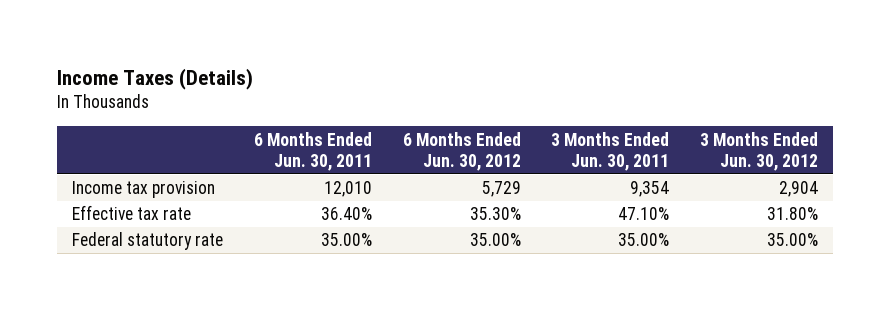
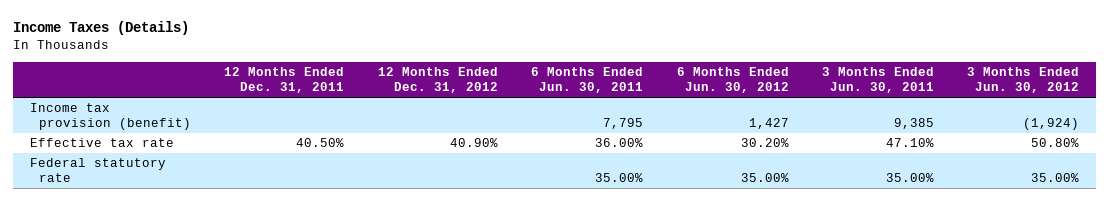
none -> [224,66,345,93] 12 Months Ended Dec. 31, 2011
none -> [377,66,498,93] 12 Months Ended Dec. 31, 2012
[72,181,216,199] Income tax provision -> [29,103,191,131] Income tax provision (benefit)
[323,181,372,198] 12,010 -> [603,118,644,130] 7,795
[481,181,521,198] 5,729 -> [748,118,789,130] 1,427
[630,181,670,198] 9,354 -> [894,118,935,130] 9,385
[778,181,818,198] 2,904 -> [1023,118,1080,131] (1,924)
[320,207,372,221] 36.40% -> [595,138,644,148] 36.00%
[469,207,521,221] 35.30% -> [740,138,789,148] 30.20%
[766,207,818,221] 31.80% -> [1031,138,1080,148] 50.80%

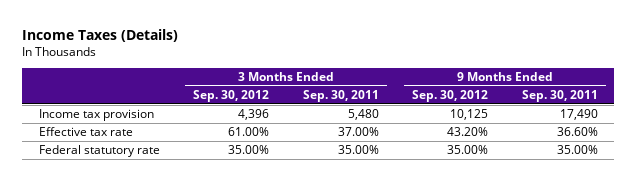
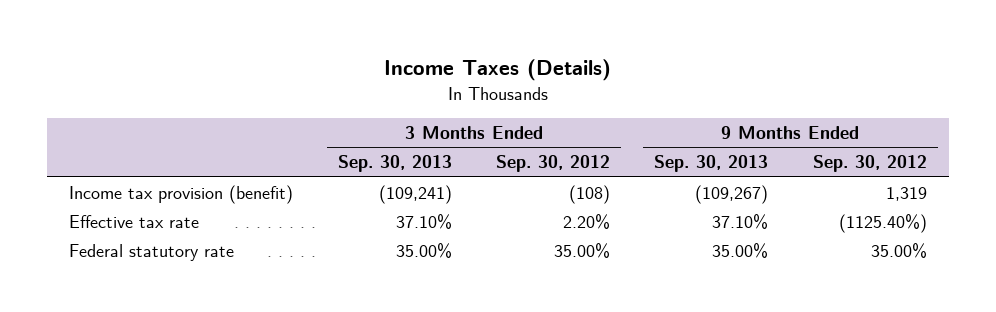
[302,89,379,102] Sep. 30, 2011 -> none
[521,89,598,102] Sep. 30, 2011 -> none
none -> [337,155,452,173] Sep. 30, 2013
none -> [654,155,769,173] Sep. 30, 2013
[38,109,154,122] Income tax provision -> [69,185,294,205] Income tax provision (benefit)
[238,109,270,121] 4,396 -> [569,185,611,205] (108)
[450,109,489,121] 10,125 -> [885,187,927,202] 1,319
[228,127,270,137] 61.00% -> [563,214,611,230] 2.20%
[447,127,489,137] 43.20% -> [838,214,927,234] (1125.40%)

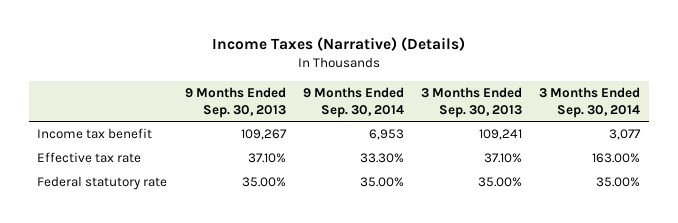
[384,59,612,82] Income Taxes (Details) -> [211,37,465,52] Income Taxes (Narrative) (Details)
[496,155,611,173] Sep. 30, 2012 -> none
[812,155,927,173] Sep. 30, 2012 -> none
none -> [302,86,404,118] 9 Months Ended Sep. 30, 2014
none -> [539,86,641,118] 3 Months Ended Sep. 30, 2014
[69,185,294,205] Income tax provision (benefit) -> [37,128,153,140] Income tax benefit
[378,185,452,205] (109,241) -> [479,129,523,141] 109,241
[695,185,769,205] (109,267) -> [240,129,287,141] 109,267

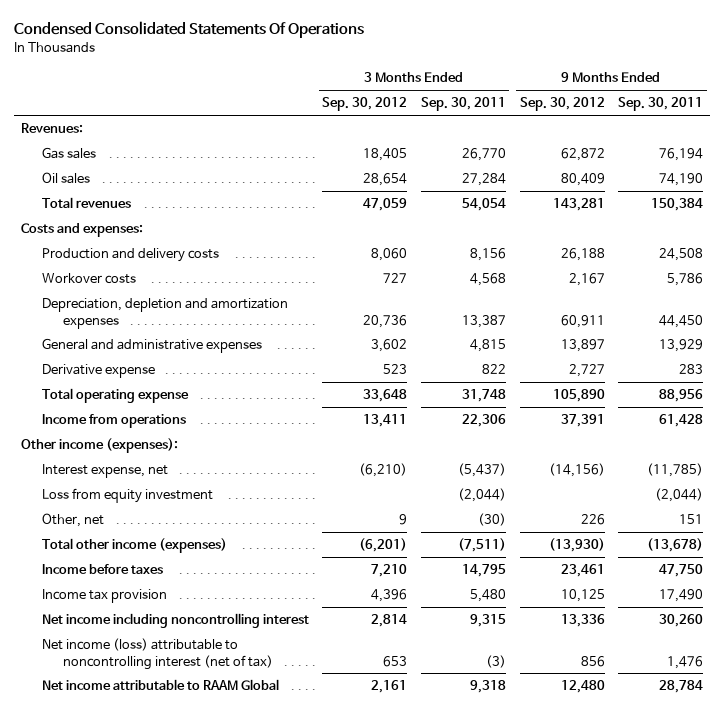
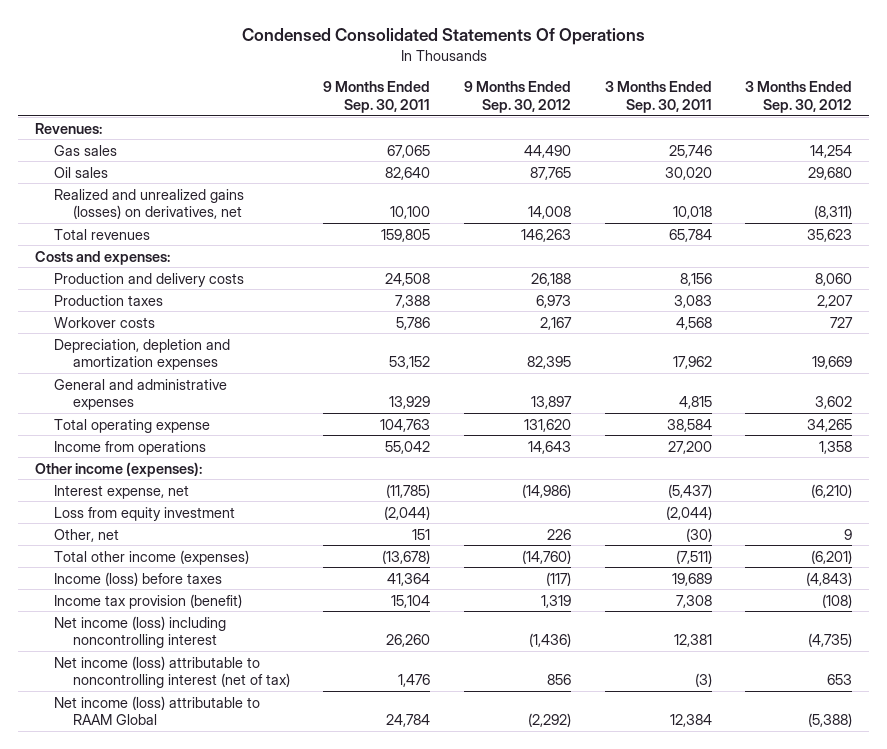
[363,148,408,162] 18,405 -> [810,144,853,158] 14,254
[461,148,506,162] 26,770 -> [668,144,712,158] 25,746
[560,148,605,162] 62,872 -> [524,144,572,158] 44,490
[659,148,704,162] 76,194 -> [387,144,431,158] 67,065
[363,173,408,187] 28,654 -> [808,166,853,180] 29,680
[461,173,506,187] 27,284 -> [664,166,712,180] 30,020
[560,173,605,187] 80,409 -> [530,166,572,180] 87,765
[659,173,704,187] 74,190 -> [385,166,431,180] 82,640
none -> [53,188,244,220] Realized and unrealized gains (losses) on derivatives, net
[363,198,408,212] 47,059 -> [807,228,853,242] 35,623
[461,198,506,212] 54,054 -> [668,228,712,242] 65,784
[552,198,605,212] 143,281 -> [521,228,572,242] 146,263
[651,198,704,212] 150,384 -> [381,228,431,242] 159,805
none -> [53,294,163,306] Production taxes
[363,314,408,328] 20,736 -> [812,356,853,370] 19,669
[461,314,506,328] 13,387 -> [672,356,712,370] 17,962
[560,314,605,328] 60,911 -> [527,356,572,370] 82,395
[659,314,704,328] 44,450 -> [389,356,431,370] 53,152
[41,364,155,379] Derivative expense -> none
[363,389,408,403] 33,648 -> [807,418,853,432] 34,265
[461,389,506,403] 31,748 -> [666,418,712,432] 38,584
[552,389,605,403] 105,890 -> [524,418,572,432] 131,620
[659,389,704,403] 88,956 -> [380,418,431,432] 104,763
[363,414,408,428] 13,411 -> [819,440,853,454] 1,358
[461,414,506,428] 22,306 -> [667,440,712,454] 27,200
[560,414,605,428] 37,391 -> [528,440,572,454] 14,643
[659,414,704,428] 61,428 -> [385,440,431,454] 55,042
[548,463,605,478] (14,156) -> [522,483,572,498] (14,986)
[548,538,605,553] (13,930) -> [522,549,572,564] (14,760)
[41,564,163,575] Income before taxes -> [53,571,222,586] Income (loss) before taxes
[371,564,408,578] 7,210 -> [806,571,853,586] (4,843)
[461,564,506,578] 14,795 -> [671,572,712,586] 19,689
[560,564,605,578] 23,461 -> [546,571,572,586] (117)
[659,564,704,578] 47,750 -> [387,572,431,586] 41,364
[41,589,167,604] Income tax provision -> [53,593,242,609] Income tax provision (benefit)
[371,589,408,603] 4,396 -> [822,593,853,608] (108)
[469,589,506,603] 5,480 -> [675,594,712,608] 7,308
[560,589,605,603] 10,125 -> [541,594,572,608] 1,319
[659,589,704,603] 17,490 -> [391,594,431,608] 15,104
[41,613,309,629] Net income including noncontrolling interest -> [53,615,226,649] Net income (loss) including noncontrolling interest
[371,614,408,628] 2,814 -> [808,633,853,648] (4,735)
[469,614,506,628] 9,315 -> [673,634,712,648] 12,381
[560,614,605,628] 13,336 -> [529,633,572,648] (1,436)
[659,614,704,628] 30,260 -> [386,634,431,648] 26,260
[41,679,279,691] Net income attributable to RAAM Global -> [53,695,260,726] Net income (loss) attributable to RAAM Global
[371,680,408,694] 2,161 -> [808,713,853,728] (5,388)
[469,680,506,694] 9,318 -> [669,714,712,728] 12,384
[560,680,605,694] 12,480 -> [528,713,572,728] (2,292)
[659,680,704,694] 28,784 -> [386,714,431,728] 24,784

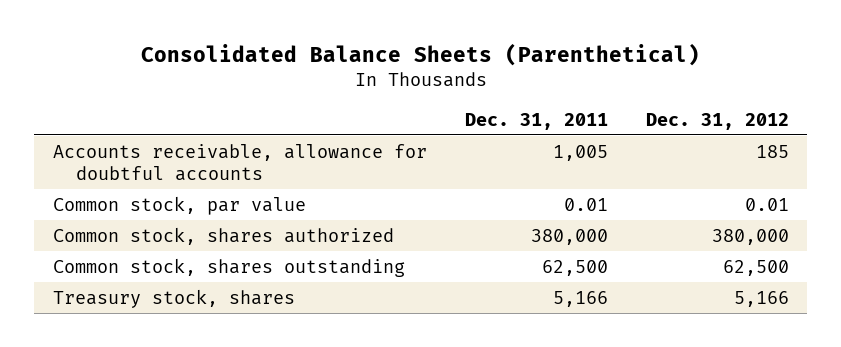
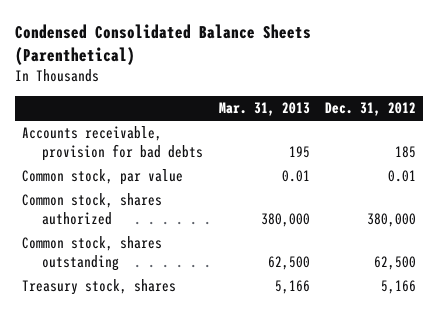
[140,42,700,66] Consolidated Balance Sheets (Parenthetical) -> [14,23,311,65] Condensed Consolidated Balance Sheets (Parenthetical)
[464,112,608,130] Dec. 31, 2011 -> none
none -> [218,102,310,117] Mar. 31, 2013
[52,143,427,182] Accounts receivable, allowance for doubtful accounts -> [22,126,204,161] Accounts receivable, provision for bad debts

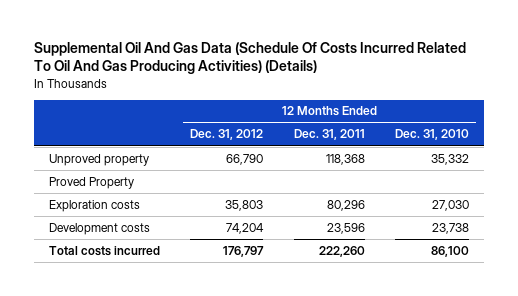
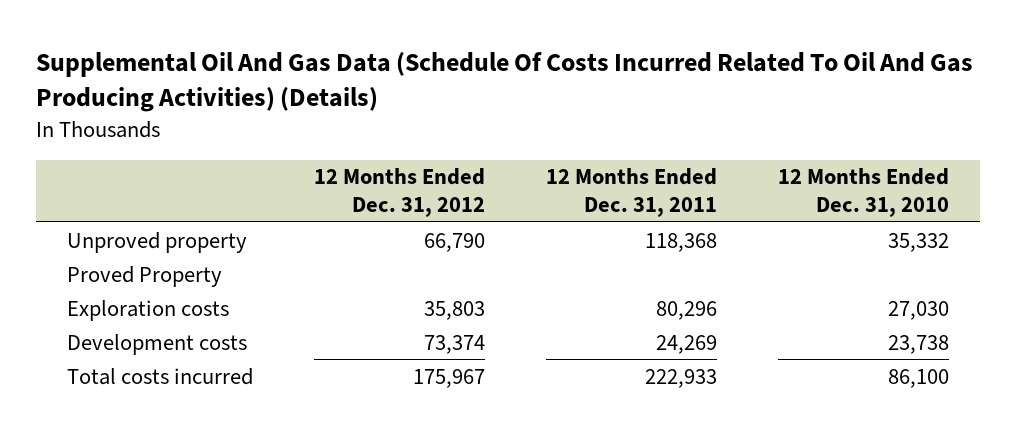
[226,222,265,234] 74,204 -> [423,334,485,354] 73,374
[326,222,365,234] 23,596 -> [656,334,718,354] 24,269
[223,245,265,257] 176,797 -> [412,368,485,388] 175,967
[318,245,365,257] 222,260 -> [645,368,718,388] 222,933

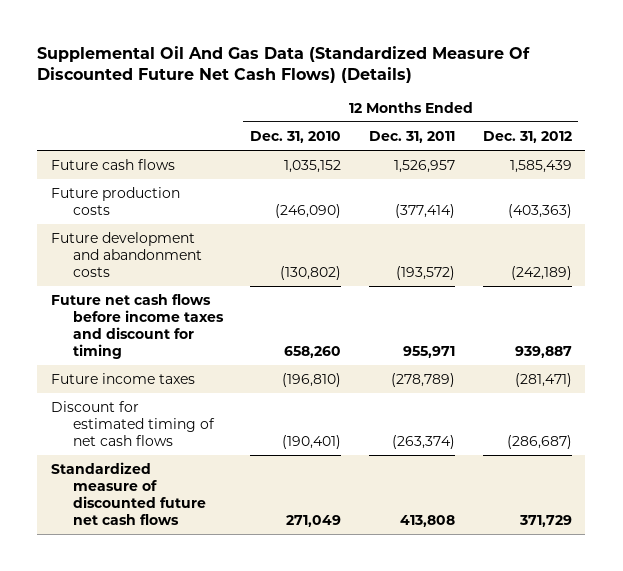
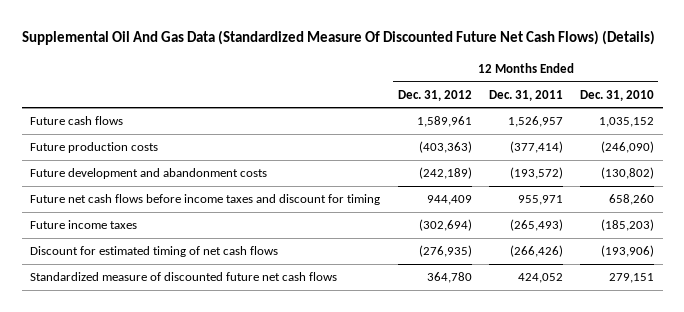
[509,159,572,173] 1,585,439 -> [416,116,472,128] 1,589,961
[514,346,572,359] 939,887 -> [426,195,472,206] 944,409
[282,372,342,387] (196,810) -> [600,219,654,232] (185,203)
[390,372,455,387] (278,789) -> [509,219,563,232] (265,493)
[514,372,572,387] (281,471) -> [418,219,472,232] (302,694)
[282,434,342,449] (190,401) -> [600,245,654,258] (193,906)
[391,434,455,449] (263,374) -> [509,245,563,258] (266,426)
[506,434,572,449] (286,687) -> [418,245,472,258] (276,935)
[286,515,342,528] 271,049 -> [608,273,654,284] 279,151
[399,515,455,528] 413,808 -> [517,273,563,284] 424,052
[518,515,572,528] 371,729 -> [426,272,472,284] 364,780

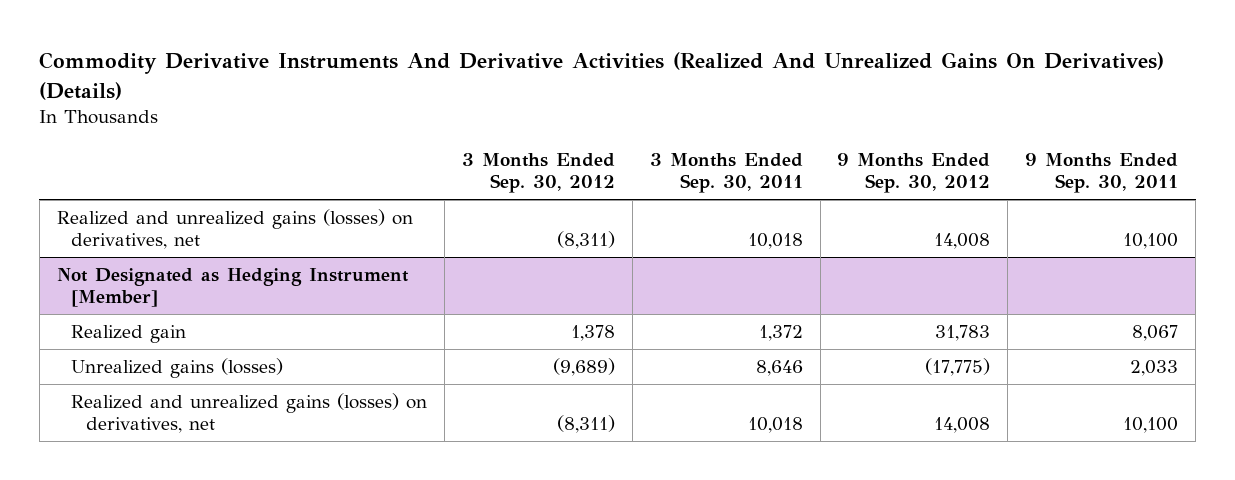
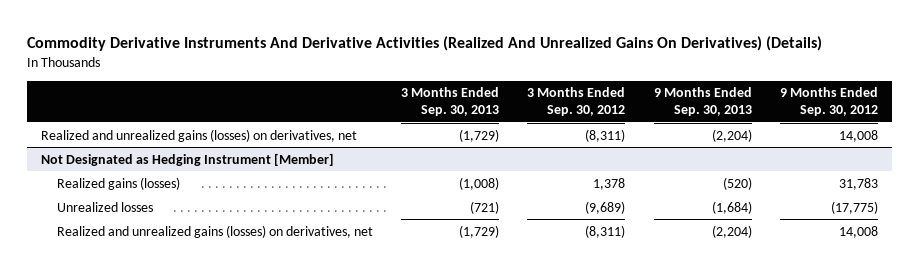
[649,152,803,194] 3 Months Ended Sep. 30, 2011 -> none
[1025,152,1179,194] 9 Months Ended Sep. 30, 2011 -> none
none -> [400,87,499,117] 3 Months Ended Sep. 30, 2013
none -> [653,87,752,117] 9 Months Ended Sep. 30, 2013
[71,324,187,343] Realized gain -> [56,176,180,190] Realized gains (losses)
[71,357,284,378] Unrealized gains (losses) -> [56,201,153,212] Unrealized losses

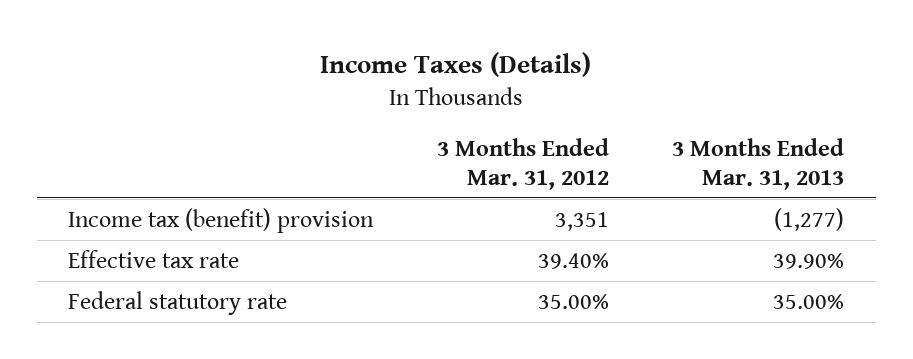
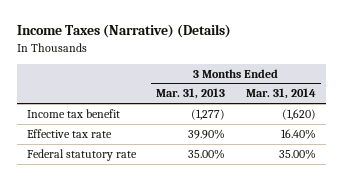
[320,52,592,78] Income Taxes (Details) -> [16,24,231,39] Income Taxes (Narrative) (Details)
[436,138,609,190] 3 Months Ended Mar. 31, 2012 -> none
none -> [245,88,316,100] Mar. 31, 2014
[68,207,375,233] Income tax (benefit) provision -> [26,108,120,118] Income tax benefit

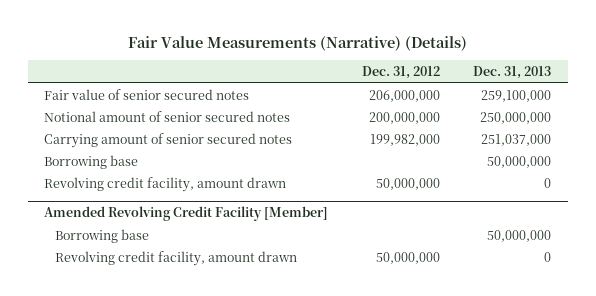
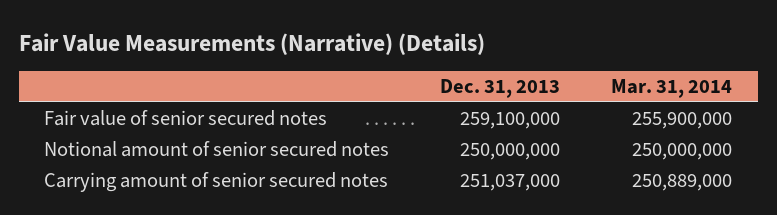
[361,66,440,80] Dec. 31, 2012 -> none
none -> [611,79,733,99] Mar. 31, 2014
[44,154,139,169] Borrowing base -> none
[44,176,287,192] Revolving credit facility, amount drawn -> none
[44,206,329,222] Amended Revolving Credit Facility [Member] -> none
[55,228,150,243] Borrowing base -> none
[55,250,298,266] Revolving credit facility, amount drawn -> none

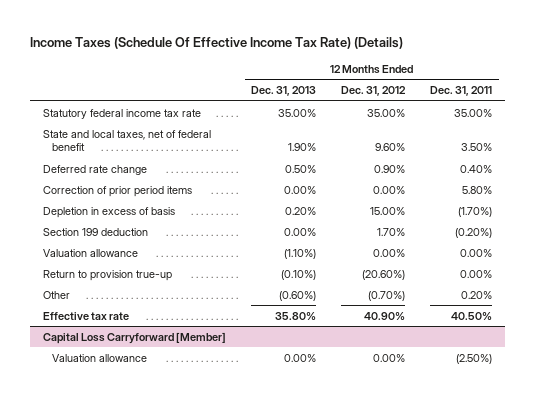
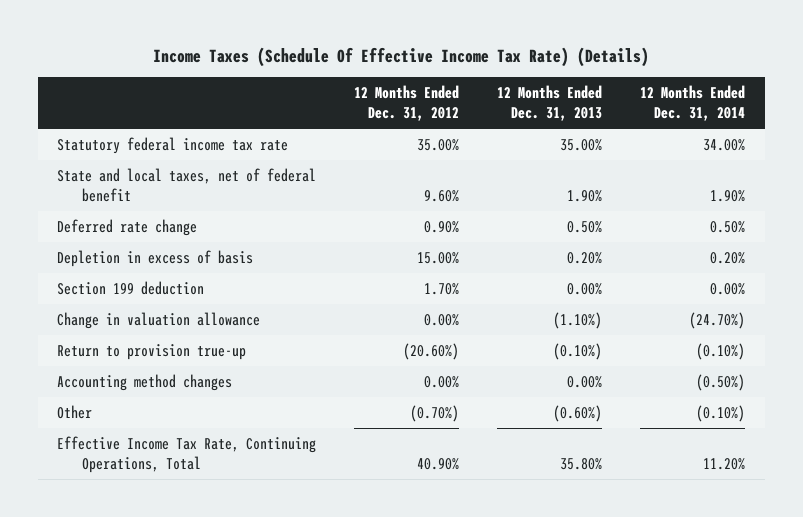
[430,86,493,97] Dec. 31, 2011 -> none
none -> [640,85,746,122] 12 Months Ended Dec. 31, 2014
[42,185,192,197] Correction of prior period items -> none
[42,248,138,257] Valuation allowance -> [57,311,261,329] Change in valuation allowance
none -> [57,373,233,391] Accounting method changes
[42,331,226,344] Capital Loss Carryforward [Member] -> none
[52,353,148,362] Valuation allowance -> none
[42,311,129,320] Effective tax rate -> [57,435,317,473] Effective Income Tax Rate, Continuing Operations, Total

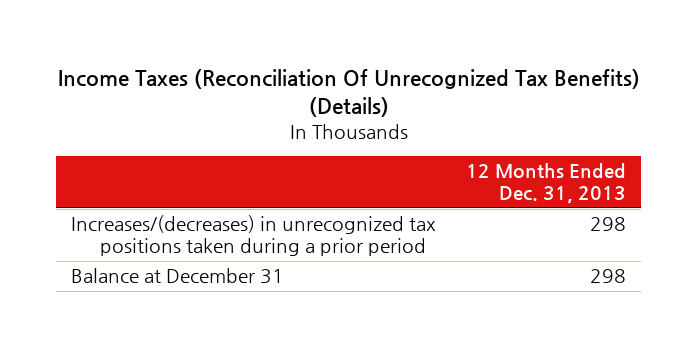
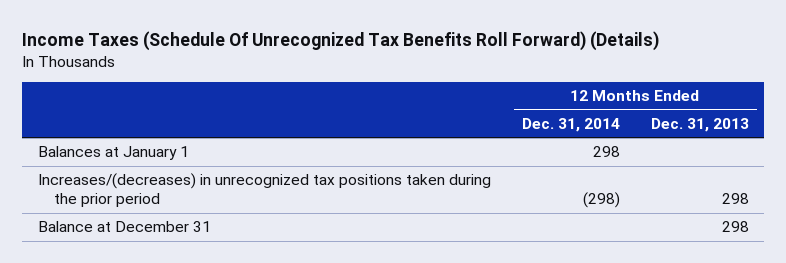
[57,68,640,118] Income Taxes (Reconciliation Of Unrecognized Tax Benefits) (Details) -> [22,30,660,51] Income Taxes (Schedule Of Unrecognized Tax Benefits Roll Forward) (Details)
none -> [521,117,620,132] Dec. 31, 2014
none -> [37,146,189,161] Balances at January 1
[71,215,437,257] Increases/(decreases) in unrecognized tax positions taken during a prior period -> [37,173,491,208] Increases/(decreases) in unrecognized tax positions taken during the prior period

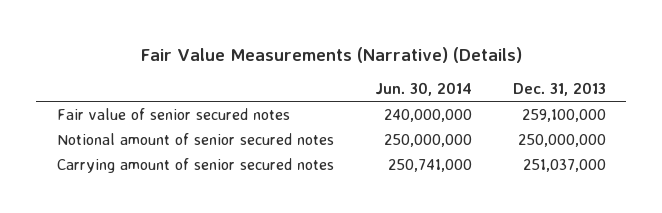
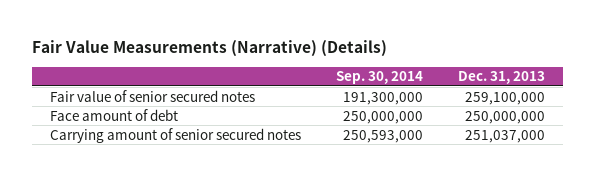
[374,82,472,97] Jun. 30, 2014 -> none
none -> [336,71,424,85] Sep. 30, 2014
[56,132,334,145] Notional amount of senior secured notes -> [49,108,178,121] Face amount of debt

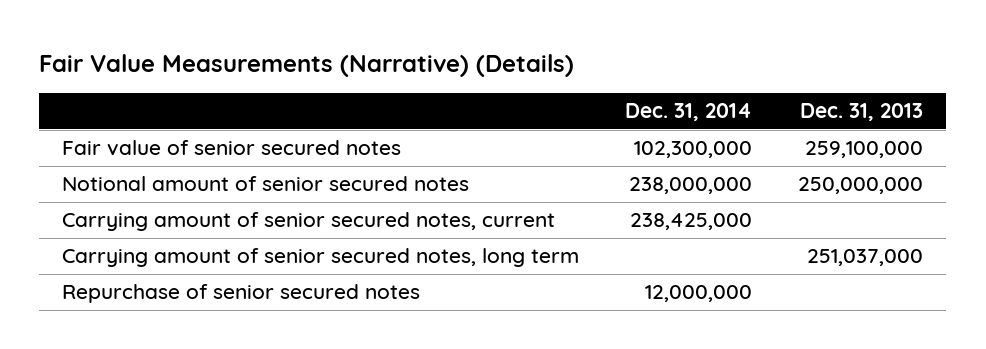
[336,71,424,85] Sep. 30, 2014 -> none
none -> [625,103,753,122] Dec. 31, 2014
[49,108,178,121] Face amount of debt -> [62,176,470,192] Notional amount of senior secured notes
none -> [62,212,556,232] Carrying amount of senior secured notes, current
[49,127,301,143] Carrying amount of senior secured notes -> [62,248,580,268] Carrying amount of senior secured notes, long term
none -> [62,284,421,304] Repurchase of senior secured notes

